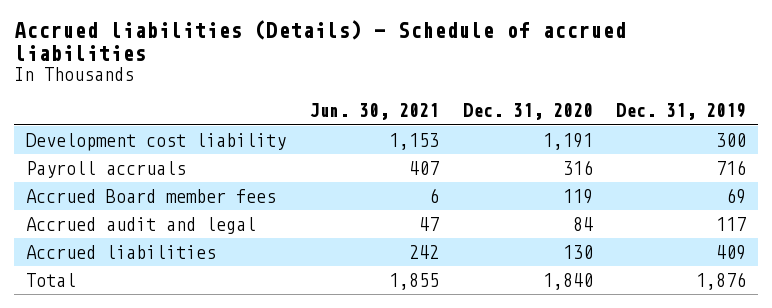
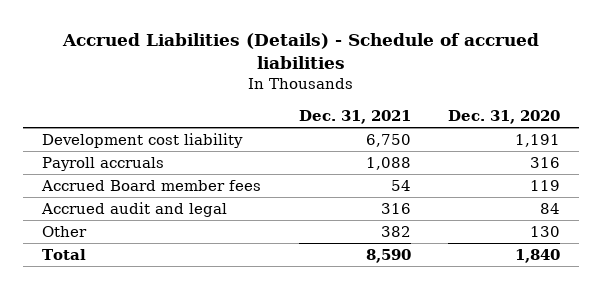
[14,19,627,62] Accrued liabilities (Details) - Schedule of accrued liabilities -> [62,33,540,70] Accrued Liabilities (Details) - Schedule of accrued liabilities
[309,103,440,121] Jun. 30, 2021 -> none
[615,103,746,121] Dec. 31, 2019 -> none
none -> [298,109,411,124] Dec. 31, 2021
[26,245,217,260] Accrued liabilities -> none
none -> [41,225,87,237] Other

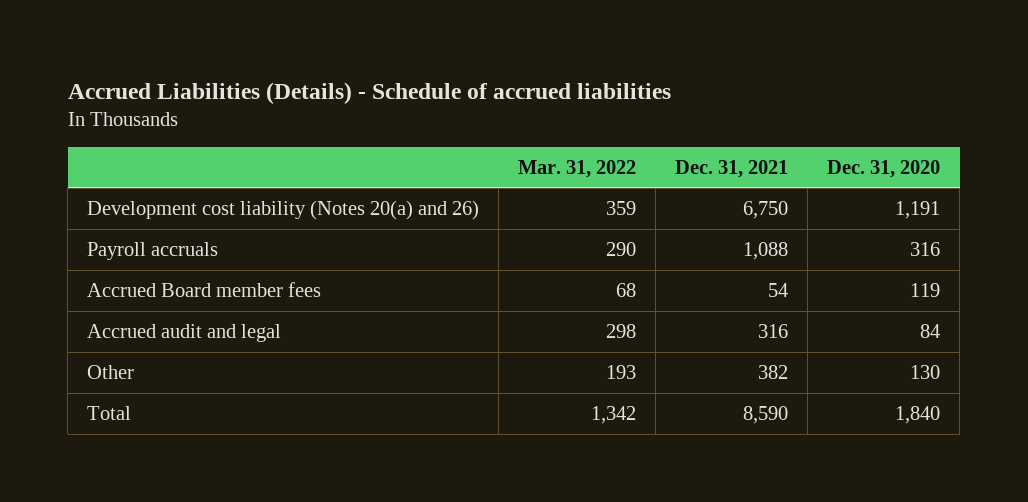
none -> [518,159,637,178] Mar. 31, 2022
[41,132,243,148] Development cost liability -> [87,199,480,220] Development cost liability (Notes 20(a) and 26)

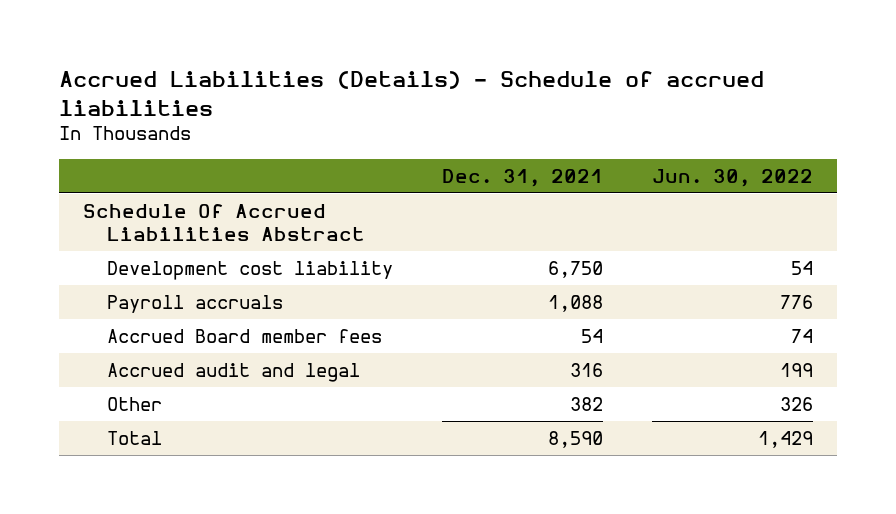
[518,159,637,178] Mar. 31, 2022 -> none
[827,159,941,178] Dec. 31, 2020 -> none
none -> [651,168,813,187] Jun. 30, 2022
none -> [82,203,365,242] Schedule Of Accrued Liabilities Abstract
[87,199,480,220] Development cost liability (Notes 20(a) and 26) -> [106,260,393,280] Development cost liability

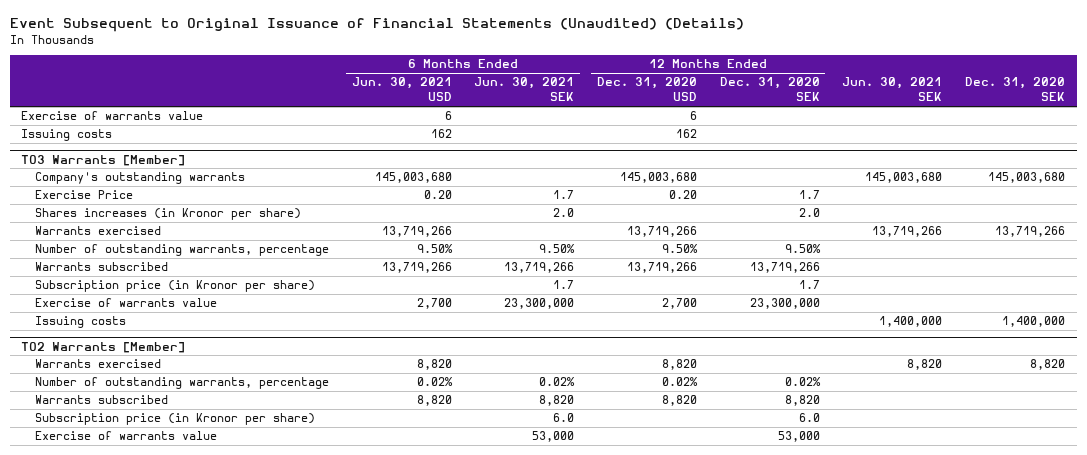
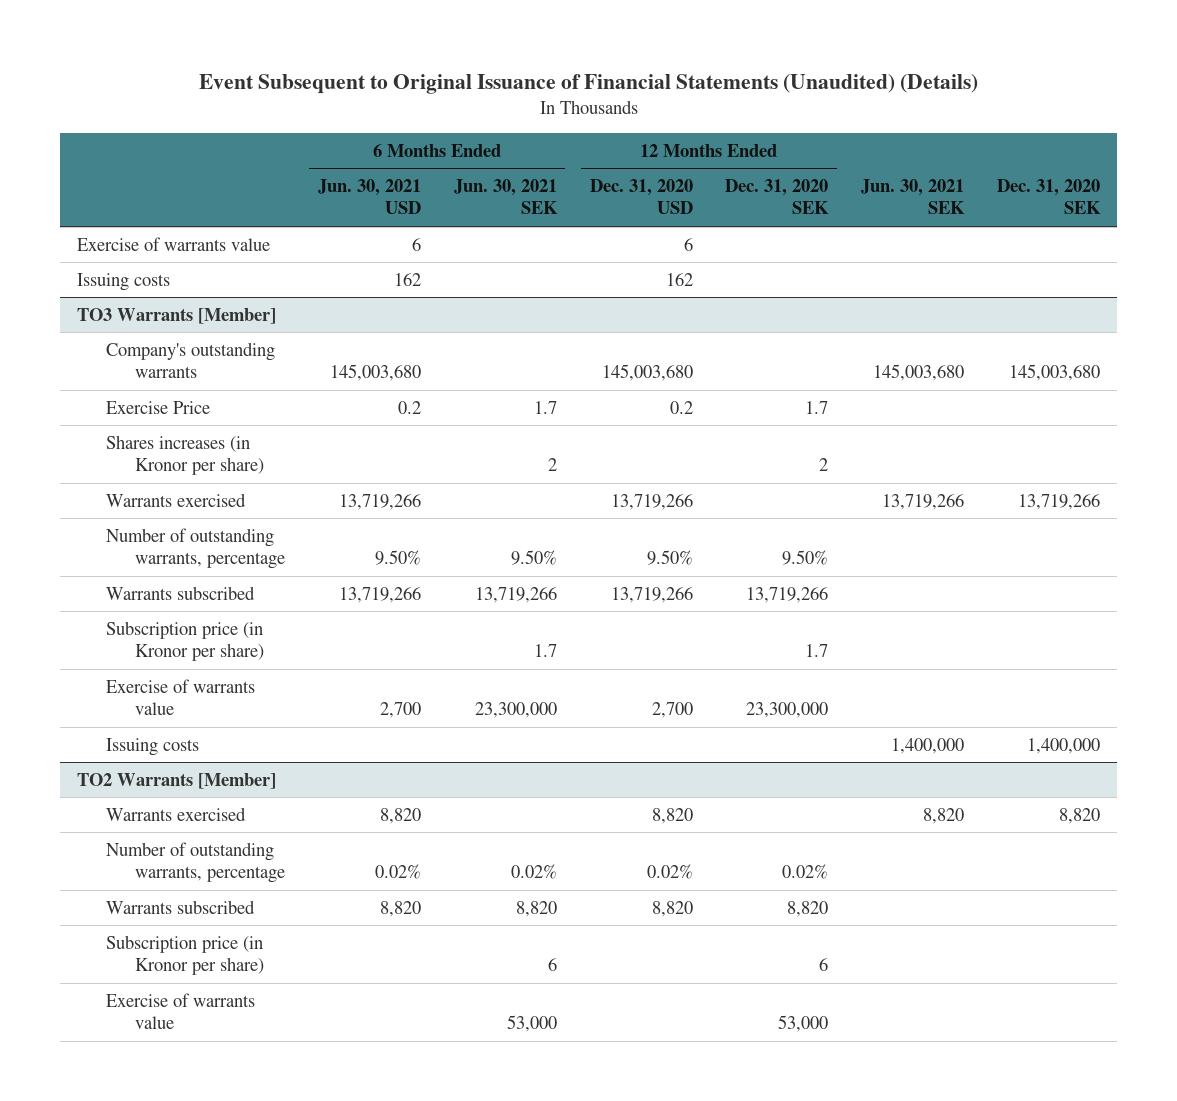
[423,190,452,200] 0.20 -> [397,400,421,414] 0.2
[668,190,697,200] 0.20 -> [669,400,693,414] 0.2
[553,208,575,218] 2.0 -> [547,458,557,472] 2
[798,208,820,218] 2.0 -> [819,458,829,472] 2
[553,413,575,423] 6.0 -> [547,958,557,972] 6
[798,413,820,423] 6.0 -> [819,958,829,972] 6

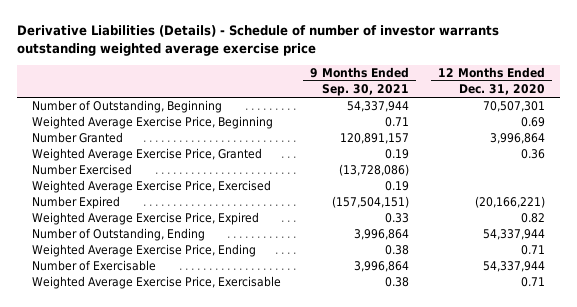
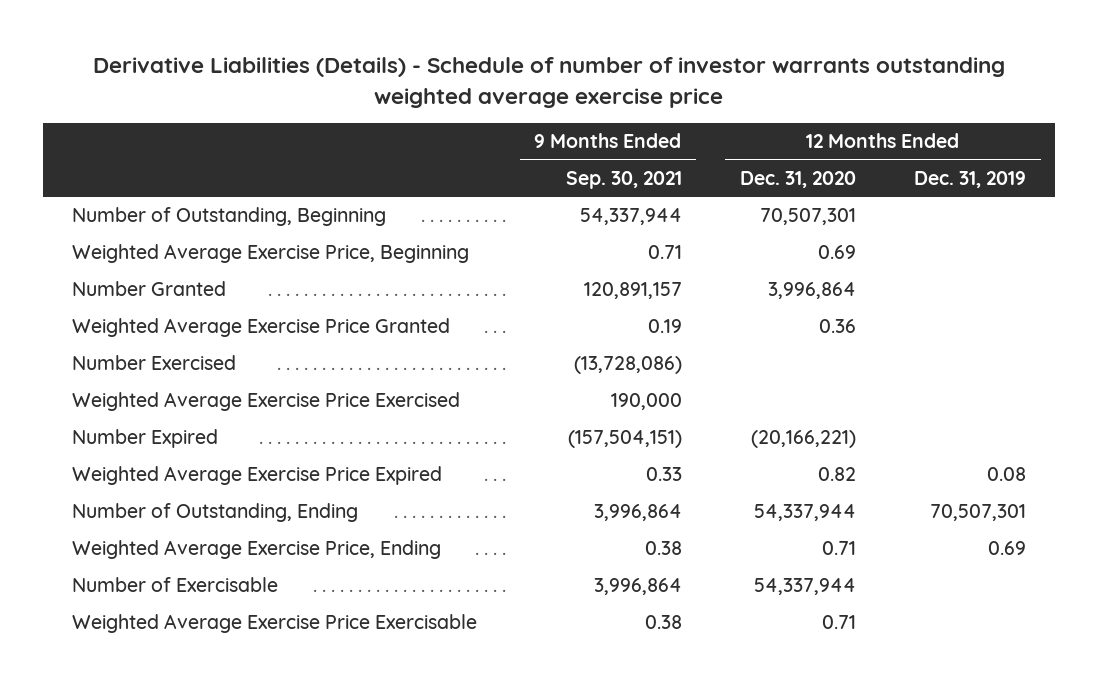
none -> [914,170,1027,188] Dec. 31, 2019
[31,148,262,162] Weighted Average Exercise Price, Granted -> [71,318,450,338] Weighted Average Exercise Price Granted
[31,180,271,194] Weighted Average Exercise Price, Exercised -> [71,392,460,412] Weighted Average Exercise Price Exercised
[385,181,410,192] 0.19 -> [610,393,682,411] 190,000
[31,212,259,226] Weighted Average Exercise Price, Expired -> [71,466,442,486] Weighted Average Exercise Price Expired
[31,276,281,290] Weighted Average Exercise Price, Exercisable -> [71,614,477,634] Weighted Average Exercise Price Exercisable

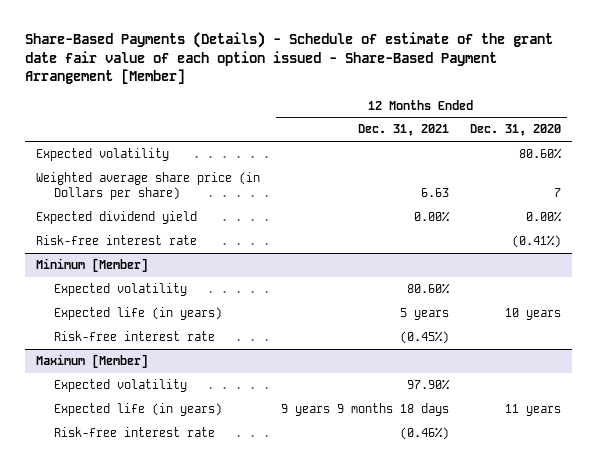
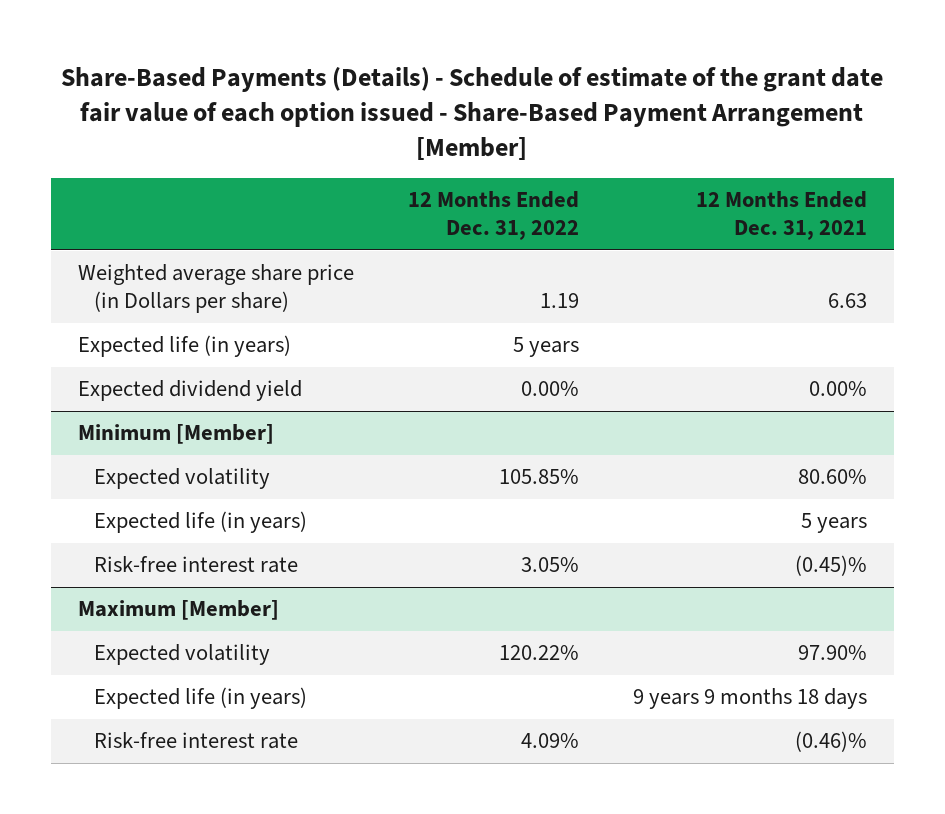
[470,124,562,137] Dec. 31, 2020 -> none
none -> [407,191,579,241] 12 Months Ended Dec. 31, 2022
[35,148,169,162] Expected volatility -> none
none -> [77,335,291,358] Expected life (in years)
[35,235,197,246] Risk-free interest rate -> none
[400,331,450,345] (0.45%) -> [794,555,867,577] (0.45)%
[400,427,450,441] (0.46%) -> [794,731,867,753] (0.46)%

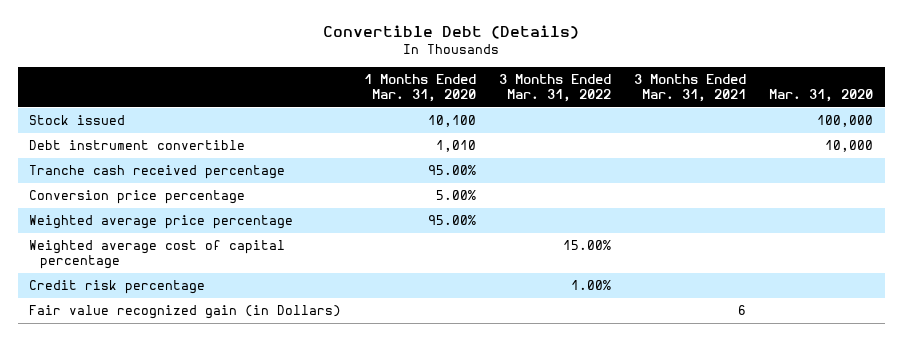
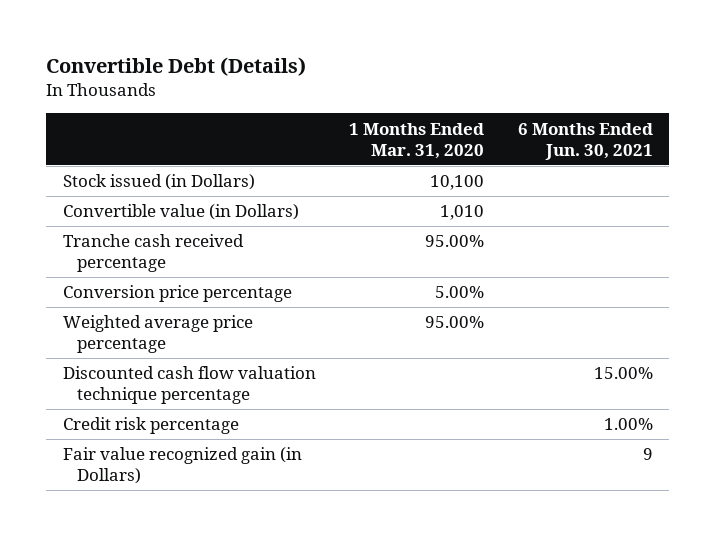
[499,74,612,102] 3 Months Ended Mar. 31, 2022 -> none
[634,74,747,102] 3 Months Ended Mar. 31, 2021 -> none
[769,88,874,102] Mar. 31, 2020 -> none
none -> [517,122,653,160] 6 Months Ended Jun. 30, 2021
[29,115,126,126] Stock issued -> [62,174,255,191] Stock issued (in Dollars)
[29,140,246,151] Debt instrument convertible -> [62,204,299,221] Convertible value (in Dollars)
[29,240,286,270] Weighted average cost of capital percentage -> [62,366,316,405] Discounted cash flow valuation technique percentage

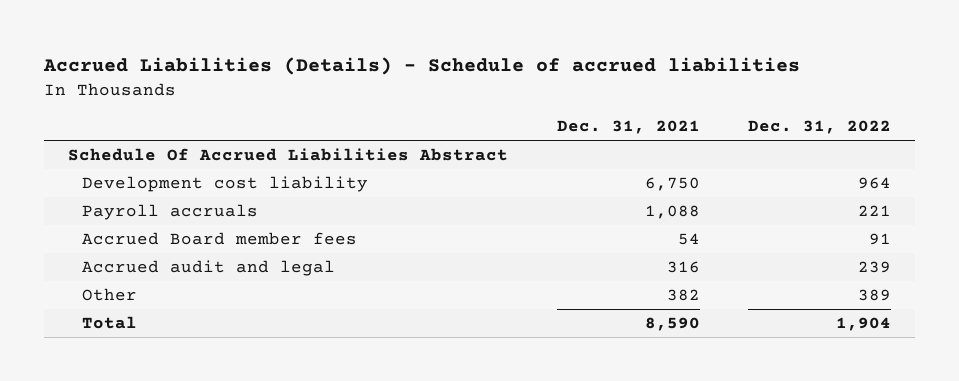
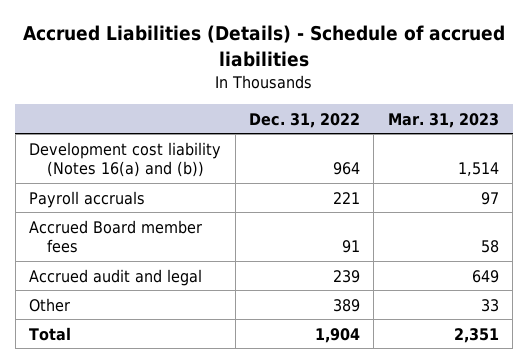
[556,120,700,135] Dec. 31, 2021 -> none
none -> [387,112,499,128] Mar. 31, 2023
[68,148,509,162] Schedule Of Accrued Liabilities Abstract -> none
[81,176,368,193] Development cost liability -> [29,141,222,177] Development cost liability (Notes 16(a) and (b))

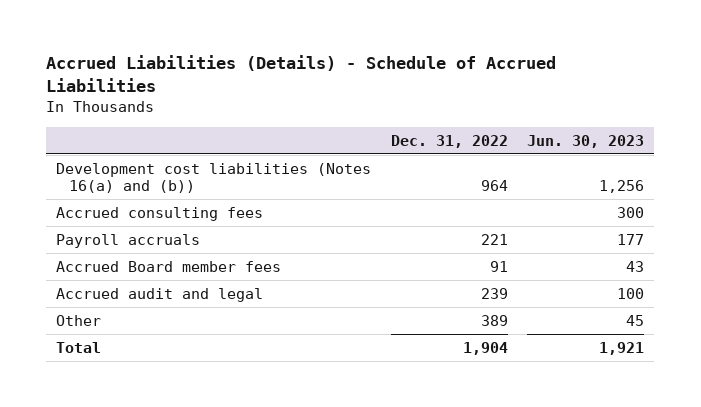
[22,25,505,67] Accrued Liabilities (Details) - Schedule of accrued liabilities -> [46,55,557,93] Accrued Liabilities (Details) - Schedule of Accrued Liabilities
[387,112,499,128] Mar. 31, 2023 -> none
none -> [527,134,645,148] Jun. 30, 2023
[29,141,222,177] Development cost liability (Notes 16(a) and (b)) -> [56,162,372,194] Development cost liabilities (Notes 16(a) and (b))
none -> [56,206,264,221] Accrued consulting fees

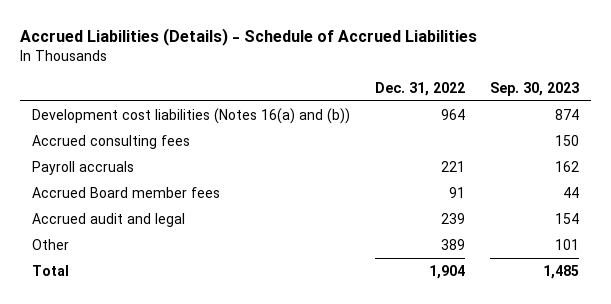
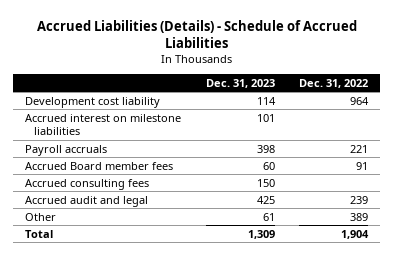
[489,81,579,96] Sep. 30, 2023 -> none
none -> [205,78,275,88] Dec. 31, 2023
[32,107,351,124] Development cost liabilities (Notes 16(a) and (b)) -> [25,96,161,108] Development cost liability
none -> [25,113,182,135] Accrued interest on milestone liabilities
[32,134,191,149] Accrued consulting fees -> [25,178,150,190] Accrued consulting fees

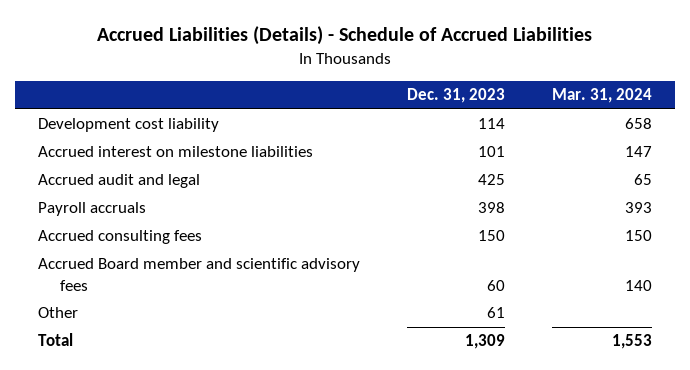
[299,78,369,88] Dec. 31, 2022 -> none
none -> [551,88,652,104] Mar. 31, 2024
[25,195,149,207] Accrued audit and legal -> [38,174,201,189] Accrued audit and legal
[25,161,174,170] Accrued Board member fees -> none
none -> [38,258,361,291] Accrued Board member and scientific advisory fees

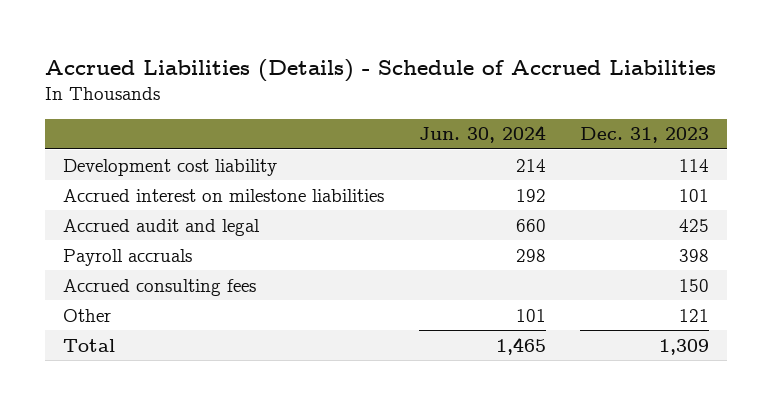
[551,88,652,104] Mar. 31, 2024 -> none
none -> [418,125,546,144] Jun. 30, 2024
[38,258,361,291] Accrued Board member and scientific advisory fees -> none
[486,307,505,319] 61 -> [679,308,710,322] 121

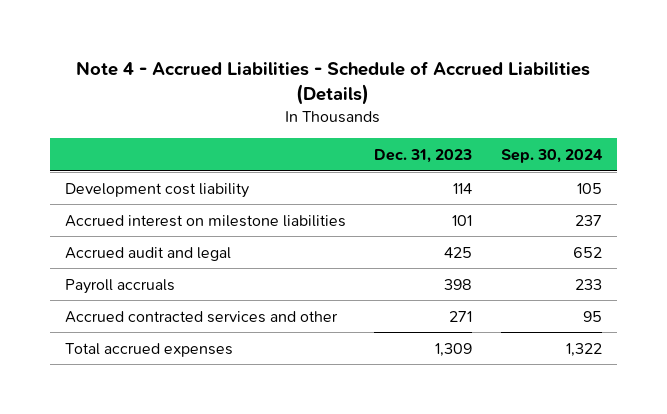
[45,58,717,82] Accrued Liabilities (Details) - Schedule of Accrued Liabilities -> [76,61,591,106] Note 4 - Accrued Liabilities - Schedule of Accrued Liabilities (Details)
[418,125,546,144] Jun. 30, 2024 -> none
none -> [501,148,604,163] Sep. 30, 2024
[62,278,256,296] Accrued consulting fees -> none
[62,308,111,322] Other -> none
none -> [64,310,338,323] Accrued contracted services and other
[62,338,115,352] Total -> [64,342,233,357] Total accrued expenses

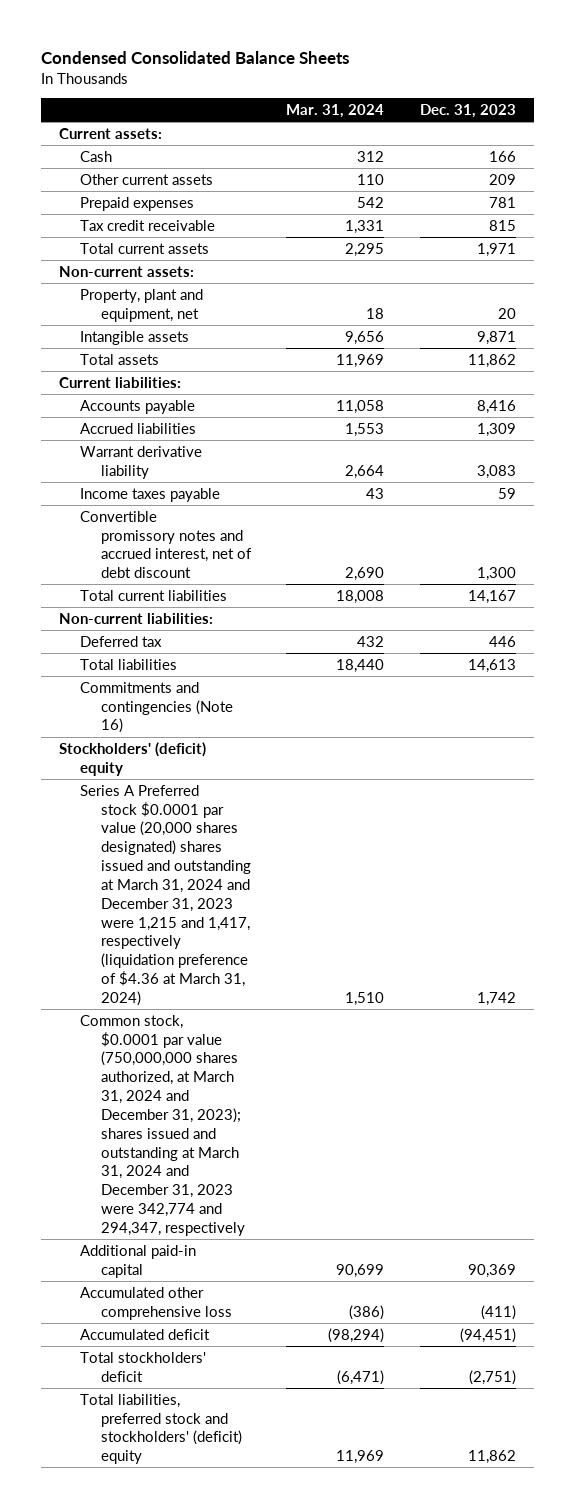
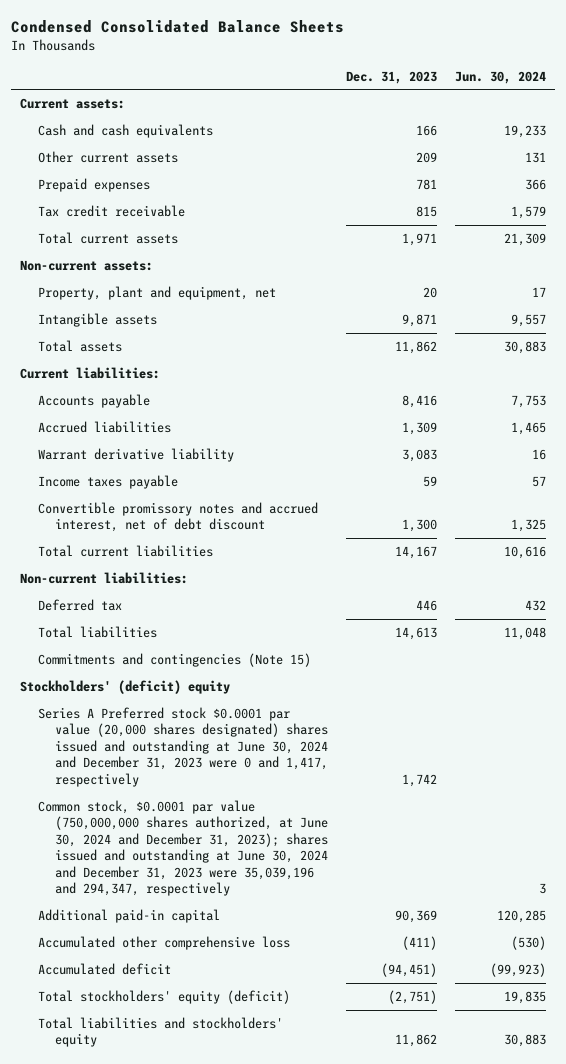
[286,103,385,118] Mar. 31, 2024 -> none
none -> [454,70,546,84] Jun. 30, 2024
[79,150,112,162] Cash -> [37,123,213,138] Cash and cash equivalents
[79,681,233,734] Commitments and contingencies (Note 16) -> [37,652,311,667] Commitments and contingencies (Note 15)
[79,784,251,1006] Series A Preferred stock $0.0001 par value (20,000 shares designated) shares issued and outstanding at March 31, 2024 and December 31, 2023 were 1,215 and 1,417, respectively (liquidation preference of $4.36 at March 31, 2024) -> [37,706,329,787] Series A Preferred stock $0.0001 par value (20,000 shares designated) shares issued and outstanding at June 30, 2024 and December 31, 2023 were 0 and 1,417, respectively
[79,1014,245,1236] Common stock, $0.0001 par value (750,000,000 shares authorized, at March 31, 2024 and December 31, 2023); shares issued and outstanding at March 31, 2024 and December 31, 2023 were 342,774 and 294,347, respectively -> [37,799,329,897] Common stock, $0.0001 par value (750,000,000 shares authorized, at June 30, 2024 and December 31, 2023); shares issued and outstanding at June 30, 2024 and December 31, 2023 were 35,039,196 and 294,347, respectively
[79,1351,206,1382] Total stockholders' deficit -> [37,989,290,1004] Total stockholders' equity (deficit)
[79,1393,242,1465] Total liabilities, preferred stock and stockholders' (deficit) equity -> [37,1016,283,1048] Total liabilities and stockholders' equity

